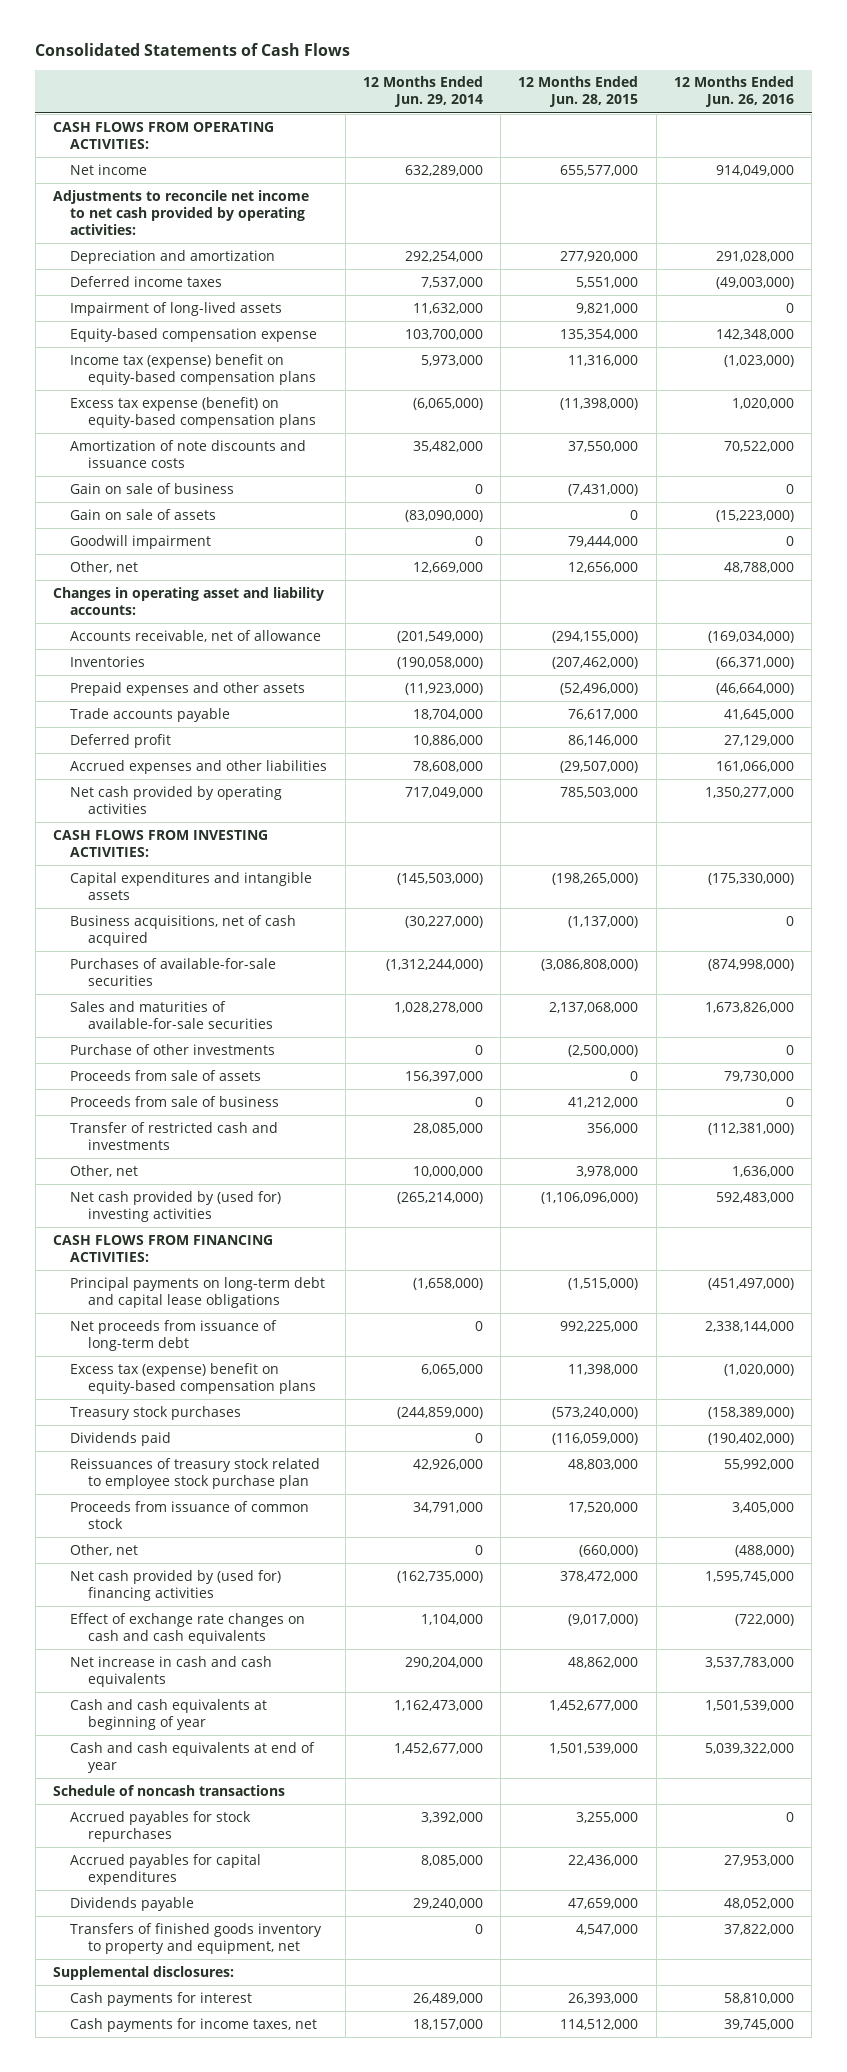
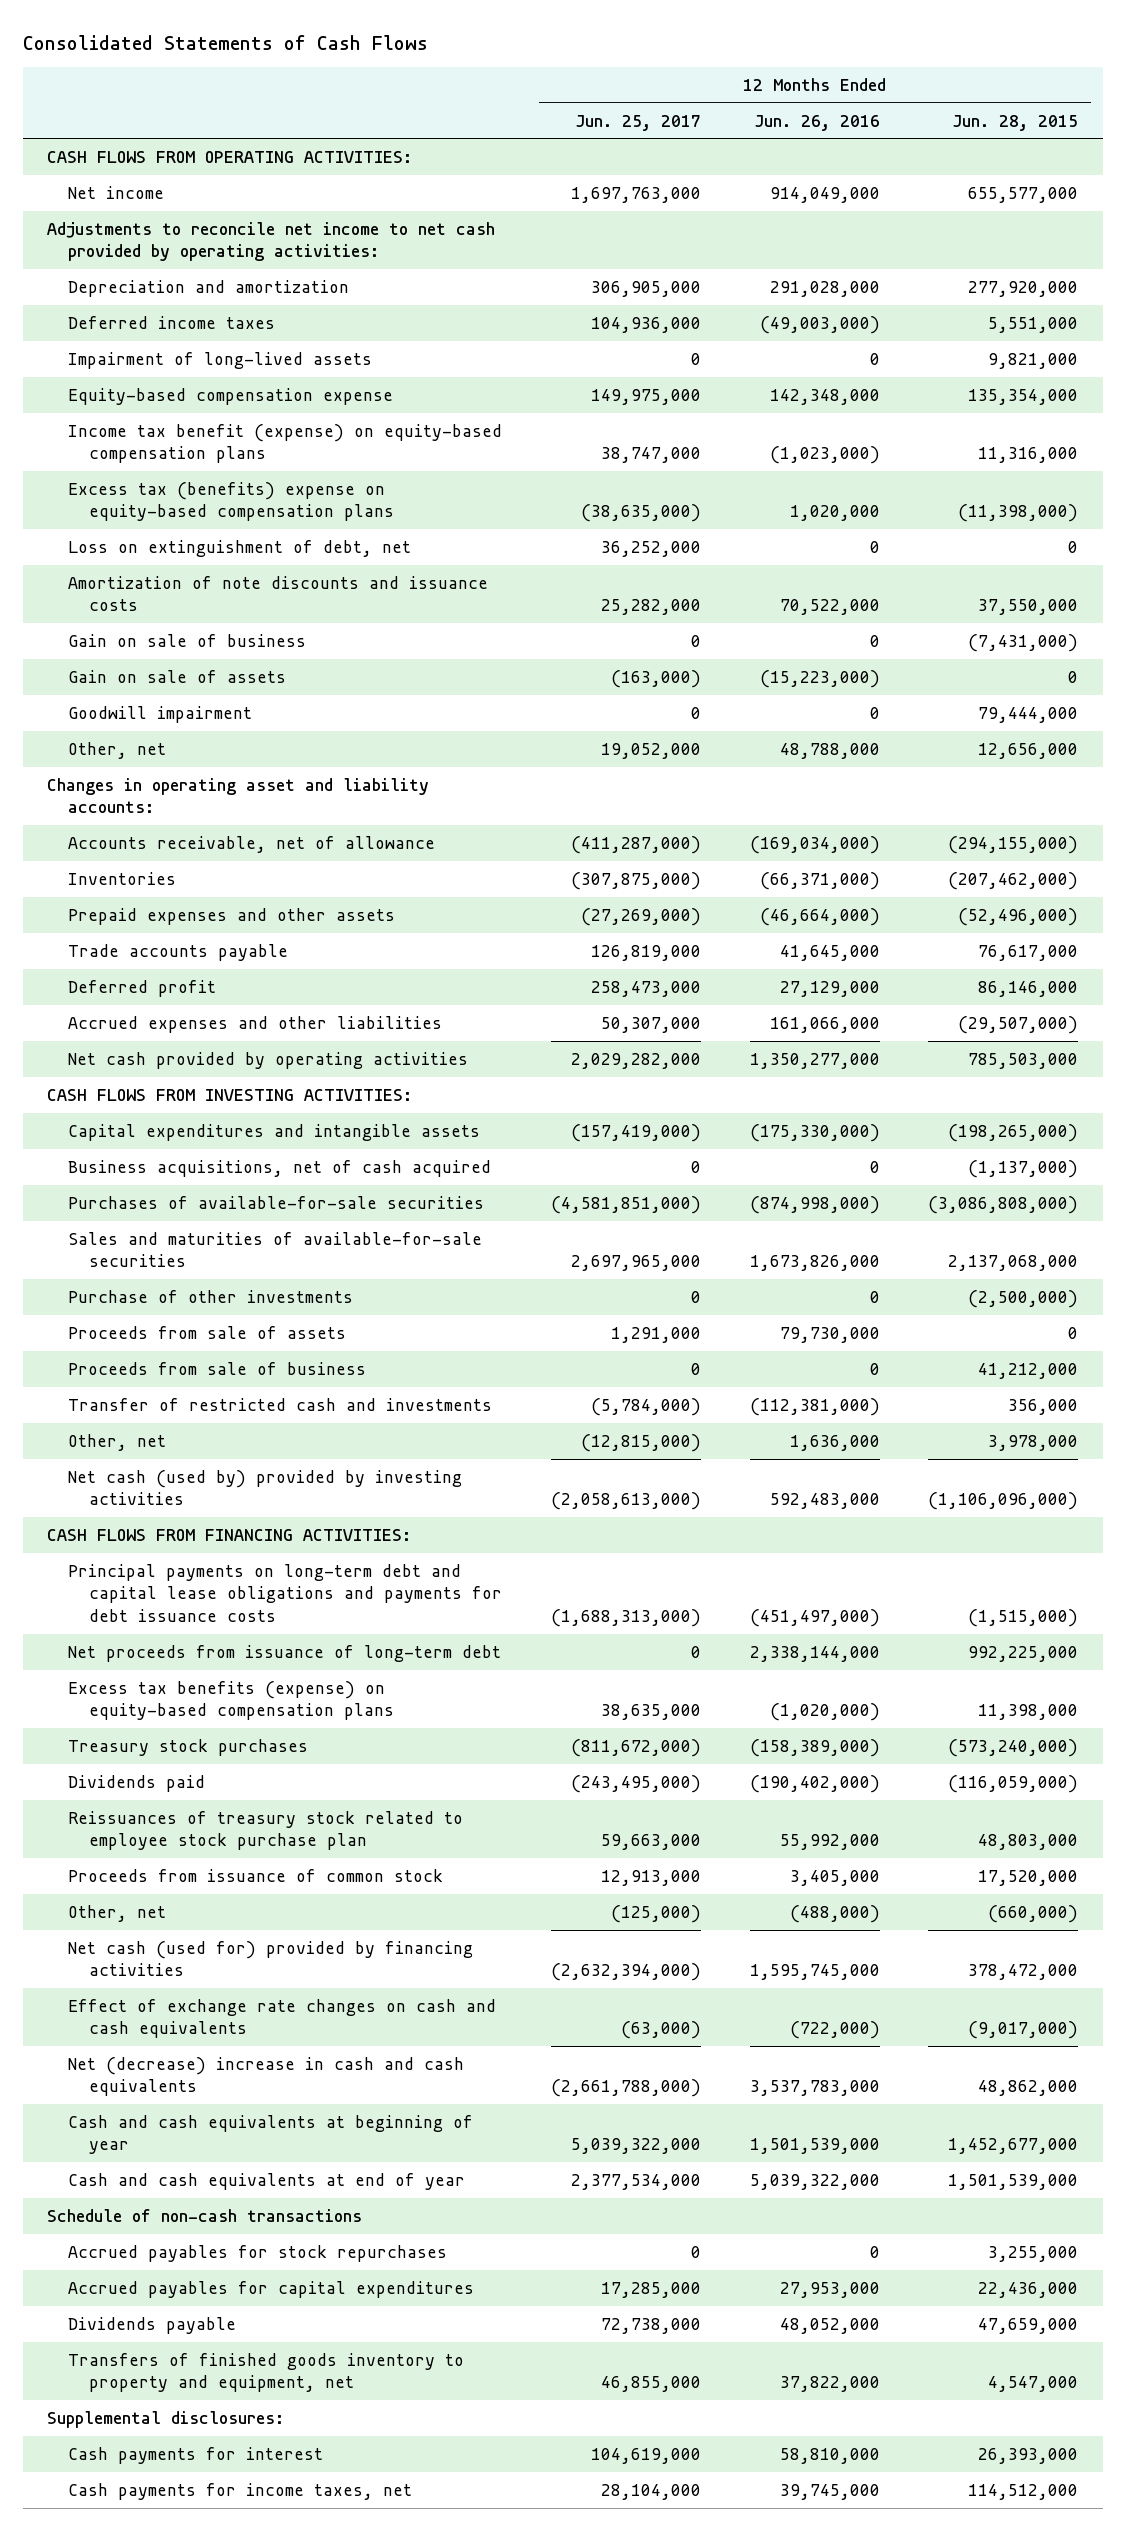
[362,76,483,108] 12 Months Ended Jun. 29, 2014 -> none
none -> [574,114,701,131] Jun. 25, 2017
[70,353,316,385] Income tax (expense) benefit on equity-based compensation plans -> [68,423,503,464] Income tax benefit (expense) on equity-based compensation plans
[70,396,316,428] Excess tax expense (benefit) on equity-based compensation plans -> [68,481,395,522] Excess tax (benefits) expense on equity-based compensation plans
none -> [68,539,412,557] Loss on extinguishment of debt, net
[70,1190,282,1222] Net cash provided by (used for) investing activities -> [68,1469,463,1506] Net cash (used by) provided by investing activities
[70,1276,326,1308] Principal payments on long-term debt and capital lease obligations -> [68,1563,503,1622] Principal payments on long-term debt and capital lease obligations and payments for debt issuance costs
[70,1362,316,1394] Excess tax (expense) benefit on equity-based compensation plans -> [68,1680,395,1721] Excess tax benefits (expense) on equity-based compensation plans
[70,1569,282,1601] Net cash provided by (used for) financing activities -> [68,1940,474,1977] Net cash (used for) provided by financing activities
[70,1655,273,1687] Net increase in cash and cash equivalents -> [68,2056,465,2097] Net (decrease) increase in cash and cash equivalents
[53,1784,286,1796] Schedule of noncash transactions -> [47,2208,363,2222] Schedule of non-cash transactions

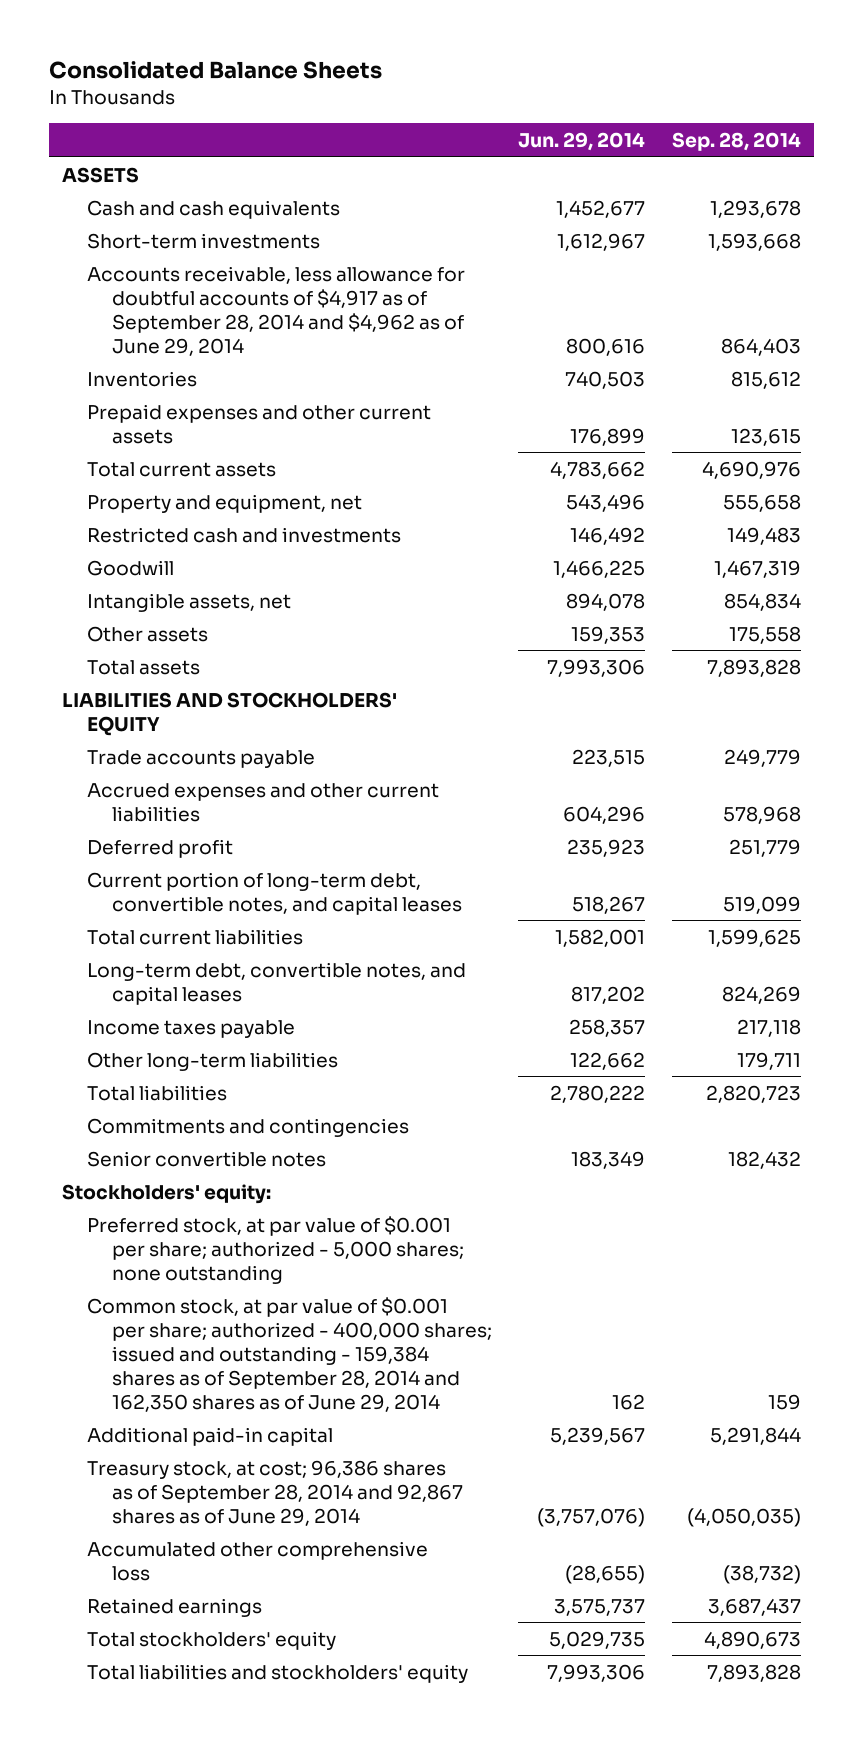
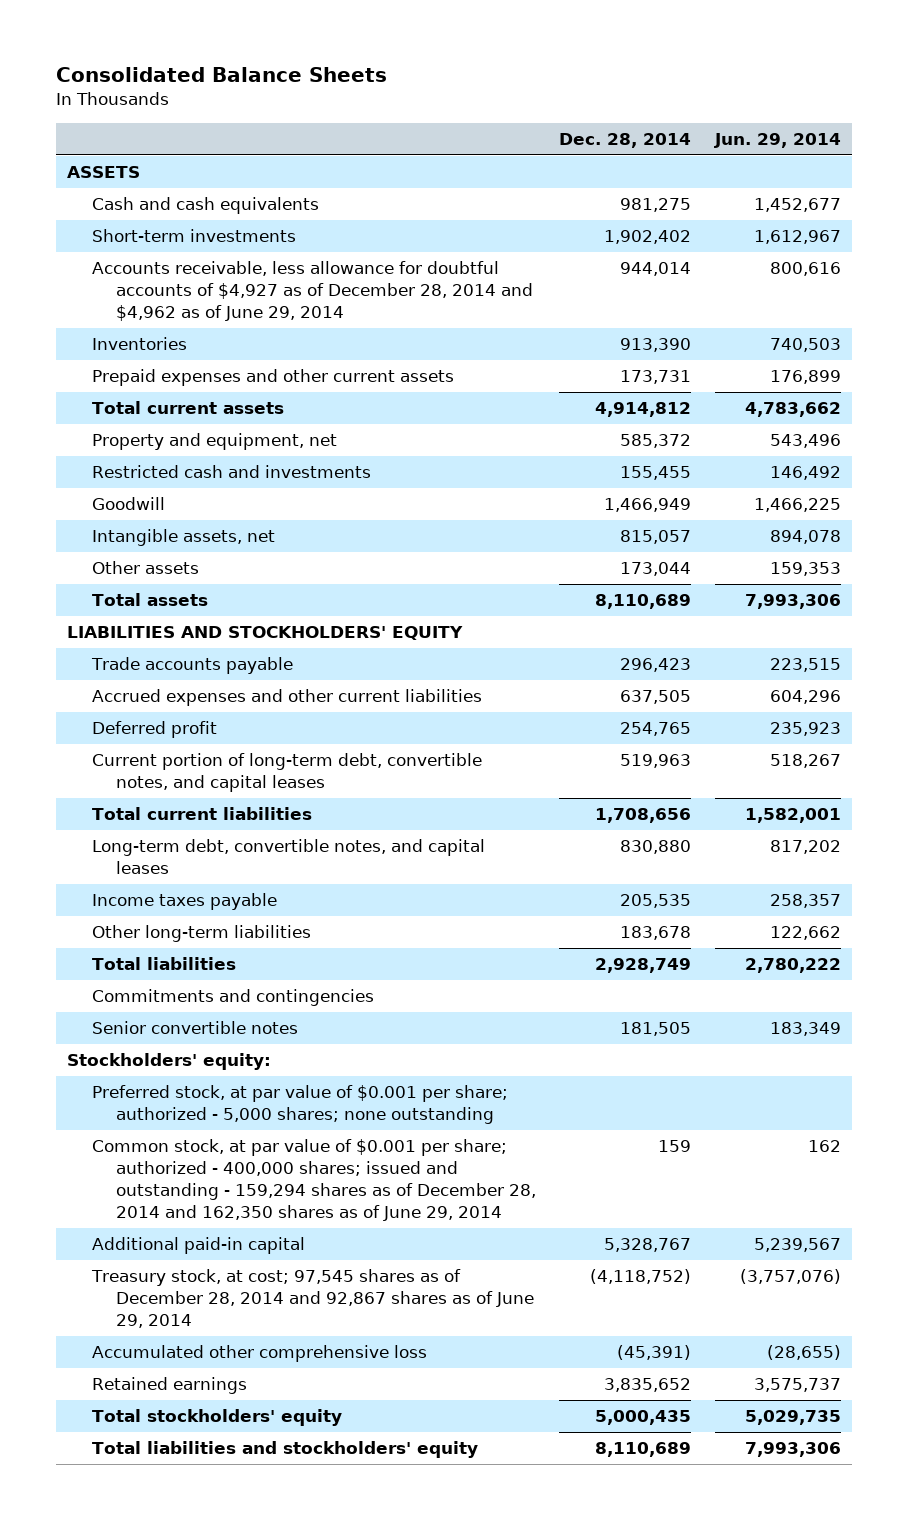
[671,132,801,152] Sep. 28, 2014 -> none
none -> [559,132,692,148] Dec. 28, 2014
[86,265,465,356] Accounts receivable, less allowance for doubtful accounts of $4,917 as of September 28, 2014 and $4,962 as of June 29, 2014 -> [91,261,534,322] Accounts receivable, less allowance for doubtful accounts of $4,927 as of December 28, 2014 and $4,962 as of June 29, 2014
[86,1296,492,1412] Common stock, at par value of $0.001 per share; authorized - 400,000 shares; issued and outstanding - 159,384 shares as of September 28, 2014 and 162,350 shares as of June 29, 2014 -> [91,1139,537,1222] Common stock, at par value of $0.001 per share; authorized - 400,000 shares; issued and outstanding - 159,294 shares as of December 28, 2014 and 162,350 shares as of June 29, 2014
[86,1459,463,1526] Treasury stock, at cost; 96,386 shares as of September 28, 2014 and 92,867 shares as of June 29, 2014 -> [90,1269,535,1329] Treasury stock, at cost; 97,545 shares as of December 28, 2014 and 92,867 shares as of June 29, 2014

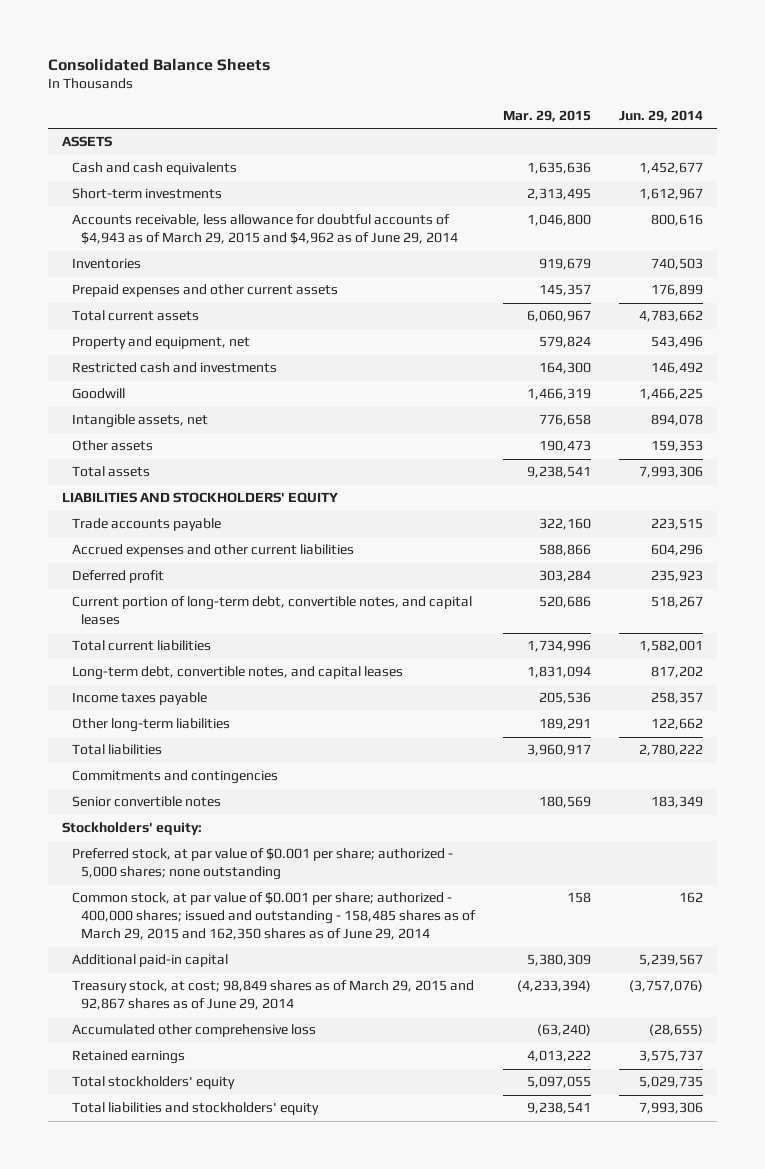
[559,132,692,148] Dec. 28, 2014 -> none
none -> [503,109,592,122] Mar. 29, 2015
[91,261,534,322] Accounts receivable, less allowance for doubtful accounts of $4,927 as of December 28, 2014 and $4,962 as of June 29, 2014 -> [71,214,459,245] Accounts receivable, less allowance for doubtful accounts of $4,943 as of March 29, 2015 and $4,962 as of June 29, 2014
[91,1139,537,1222] Common stock, at par value of $0.001 per share; authorized - 400,000 shares; issued and outstanding - 159,294 shares as of December 28, 2014 and 162,350 shares as of June 29, 2014 -> [71,892,477,941] Common stock, at par value of $0.001 per share; authorized - 400,000 shares; issued and outstanding - 158,485 shares as of March 29, 2015 and 162,350 shares as of June 29, 2014
[90,1269,535,1329] Treasury stock, at cost; 97,545 shares as of December 28, 2014 and 92,867 shares as of June 29, 2014 -> [71,980,474,1011] Treasury stock, at cost; 98,849 shares as of March 29, 2015 and 92,867 shares as of June 29, 2014

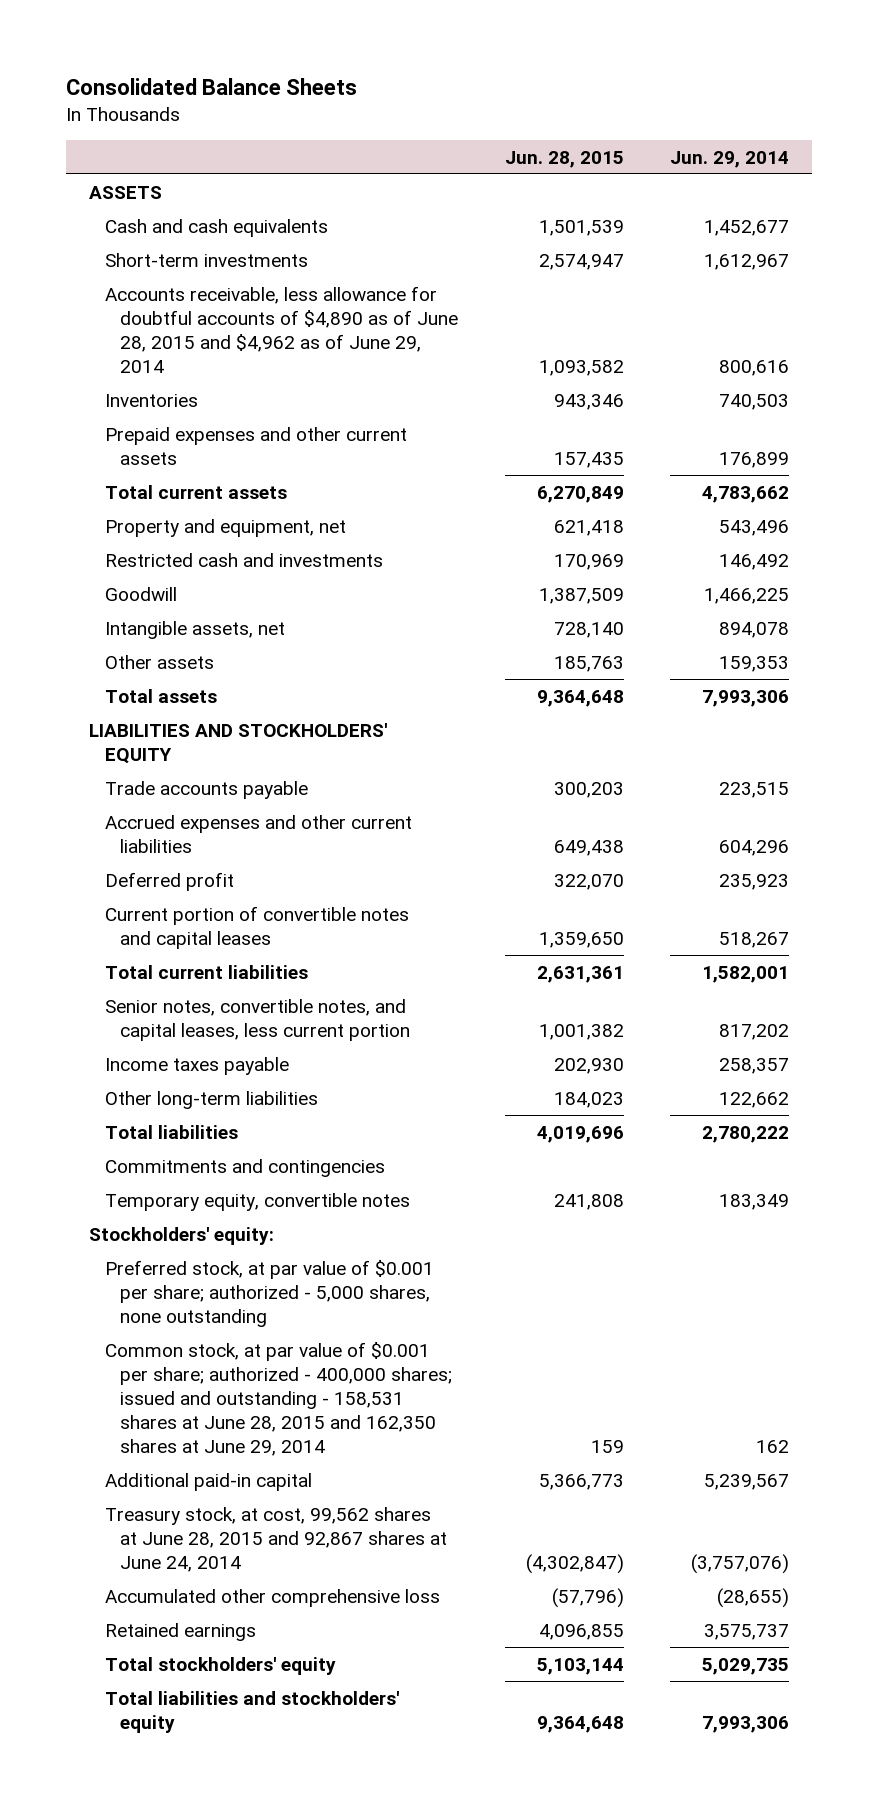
[503,109,592,122] Mar. 29, 2015 -> none
none -> [504,150,624,168] Jun. 28, 2015
[71,214,459,245] Accounts receivable, less allowance for doubtful accounts of $4,943 as of March 29, 2015 and $4,962 as of June 29, 2014 -> [104,285,459,373] Accounts receivable, less allowance for doubtful accounts of $4,890 as of June 28, 2015 and $4,962 as of June 29, 2014
[71,596,472,626] Current portion of long-term debt, convertible notes, and capital leases -> [104,905,409,949] Current portion of convertible notes and capital leases
[71,666,403,681] Long-term debt, convertible notes, and capital leases -> [104,998,411,1041] Senior notes, convertible notes, and capital leases, less current portion
[71,796,221,808] Senior convertible notes -> [104,1192,410,1211] Temporary equity, convertible notes
[71,848,453,881] Preferred stock, at par value of $0.001 per share; authorized - 5,000 shares; none outstanding -> [104,1259,434,1327] Preferred stock, at par value of $0.001 per share; authorized - 5,000 shares, none outstanding
[71,892,477,941] Common stock, at par value of $0.001 per share; authorized - 400,000 shares; issued and outstanding - 158,485 shares as of March 29, 2015 and 162,350 shares as of June 29, 2014 -> [104,1341,453,1457] Common stock, at par value of $0.001 per share; authorized - 400,000 shares; issued and outstanding - 158,531 shares at June 28, 2015 and 162,350 shares at June 29, 2014
[71,980,474,1011] Treasury stock, at cost; 98,849 shares as of March 29, 2015 and 92,867 shares as of June 29, 2014 -> [104,1506,448,1572] Treasury stock, at cost, 99,562 shares at June 28, 2015 and 92,867 shares at June 24, 2014

